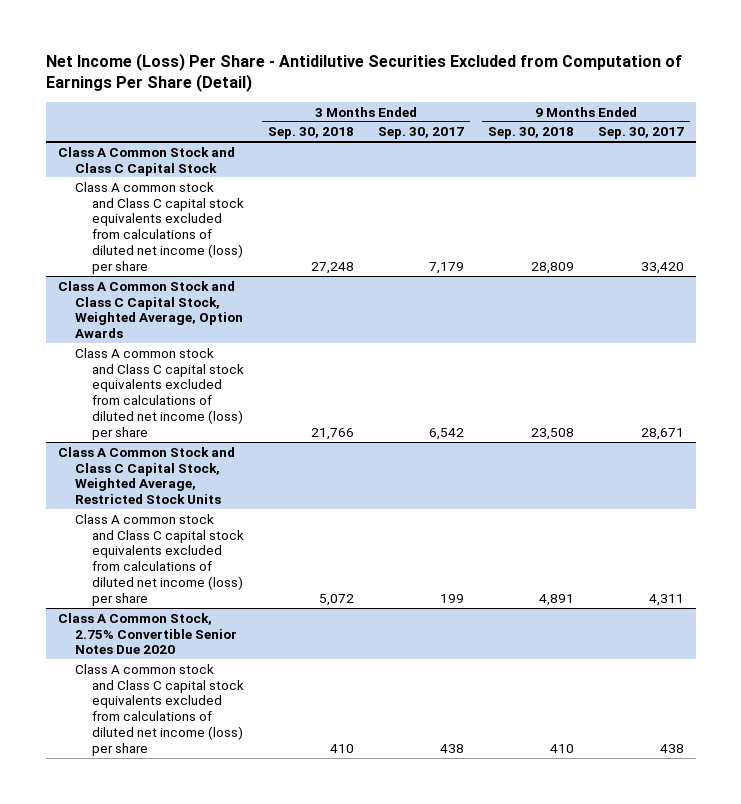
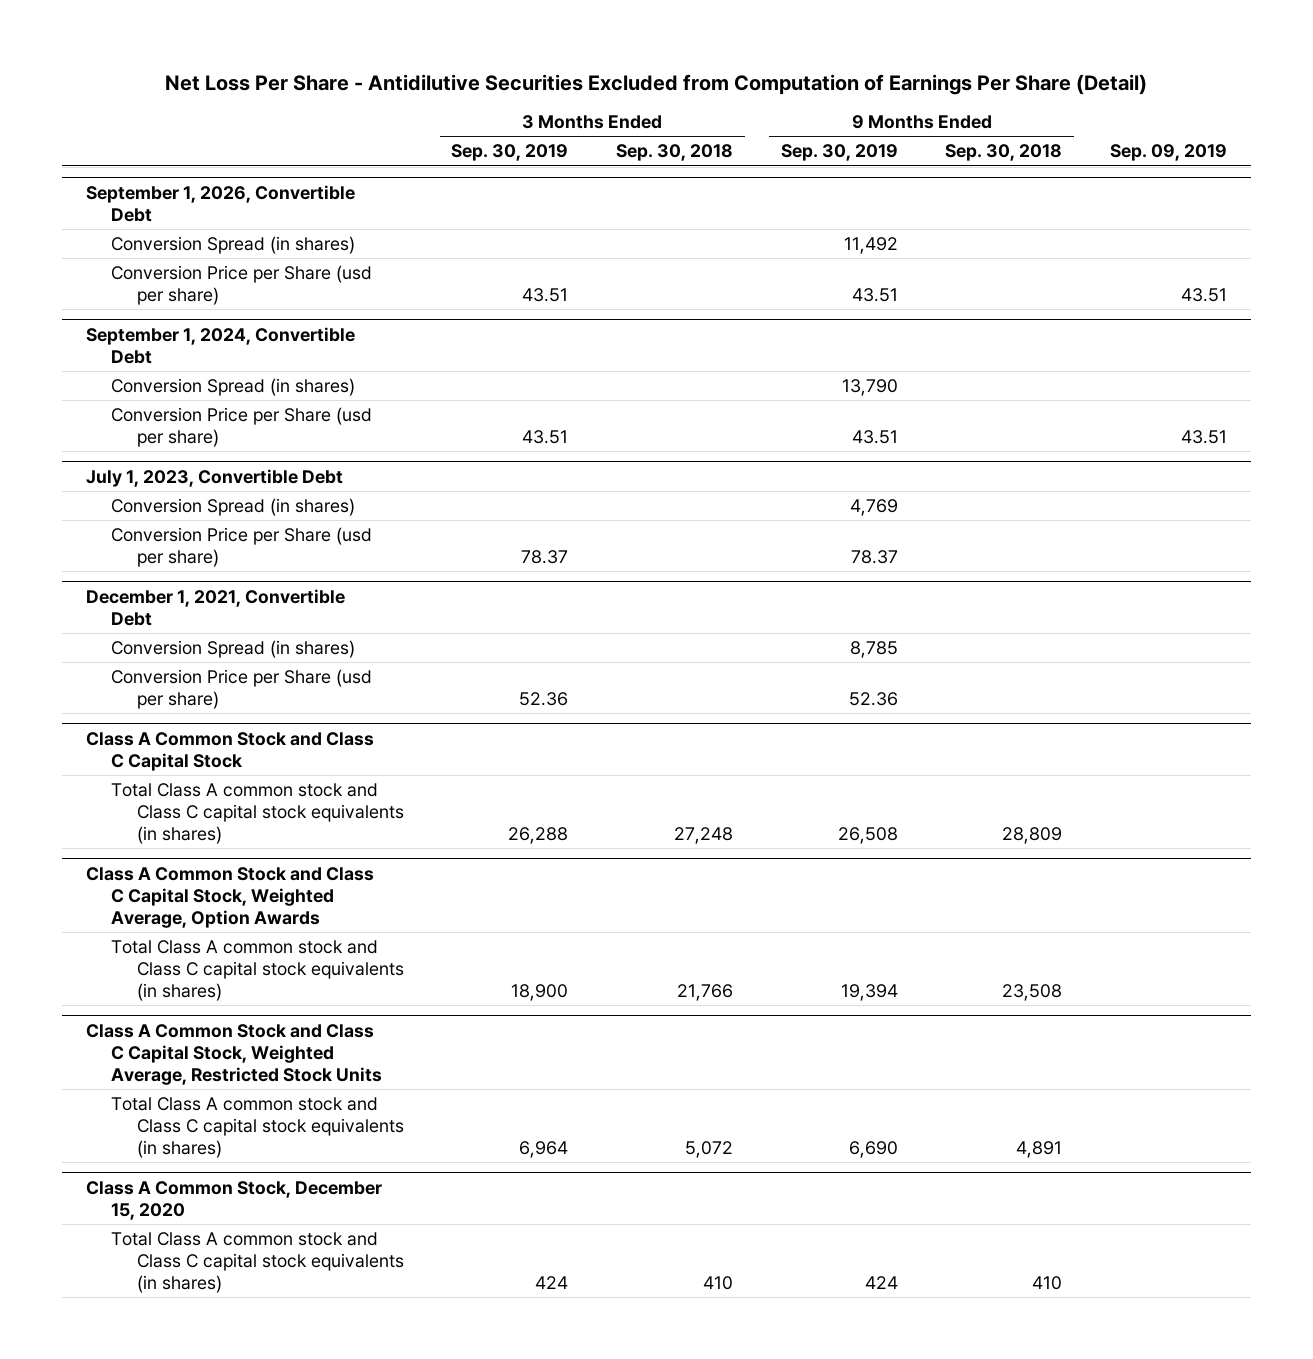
[45,53,682,93] Net Income (Loss) Per Share - Antidilutive Securities Excluded from Computation of Earnings Per Share (Detail) -> [165,73,1148,95] Net Loss Per Share - Antidilutive Securities Excluded from Computation of Earnings Per Share (Detail)
[378,127,465,140] Sep. 30, 2017 -> none
[597,127,684,140] Sep. 30, 2017 -> none
none -> [451,144,569,162] Sep. 30, 2019
none -> [780,144,898,162] Sep. 30, 2019
none -> [1110,144,1228,162] Sep. 09, 2019
none -> [85,184,355,222] September 1, 2026, Convertible Debt
none -> [111,235,356,254] Conversion Spread (in shares)
none -> [111,264,373,305] Conversion Price per Share (usd per share)
none -> [85,326,355,364] September 1, 2024, Convertible Debt
none -> [111,377,356,396] Conversion Spread (in shares)
none -> [111,406,373,447] Conversion Price per Share (usd per share)
none -> [85,468,343,487] July 1, 2023, Convertible Debt
none -> [111,497,356,516] Conversion Spread (in shares)
none -> [111,526,373,567] Conversion Price per Share (usd per share)
none -> [85,588,345,626] December 1, 2021, Convertible Debt
none -> [111,639,356,658] Conversion Spread (in shares)
none -> [111,668,373,709] Conversion Price per Share (usd per share)
[75,181,245,275] Class A common stock and Class C capital stock equivalents excluded from calculations of diluted net income (loss) per share -> [111,782,404,844] Total Class A common stock and Class C capital stock equivalents (in shares)
[75,347,245,441] Class A common stock and Class C capital stock equivalents excluded from calculations of diluted net income (loss) per share -> [111,939,404,1001] Total Class A common stock and Class C capital stock equivalents (in shares)
[57,612,238,655] Class A Common Stock, 2.75% Convertible Senior Notes Due 2020 -> none
[75,663,245,757] Class A common stock and Class C capital stock equivalents excluded from calculations of diluted net income (loss) per share -> none
[75,513,245,607] Class A common stock and Class C capital stock equivalents excluded from calculations of diluted net income (loss) per share -> [111,1096,404,1158] Total Class A common stock and Class C capital stock equivalents (in shares)
none -> [85,1180,382,1220] Class A Common Stock, December 15, 2020
none -> [111,1231,404,1293] Total Class A common stock and Class C capital stock equivalents (in shares)

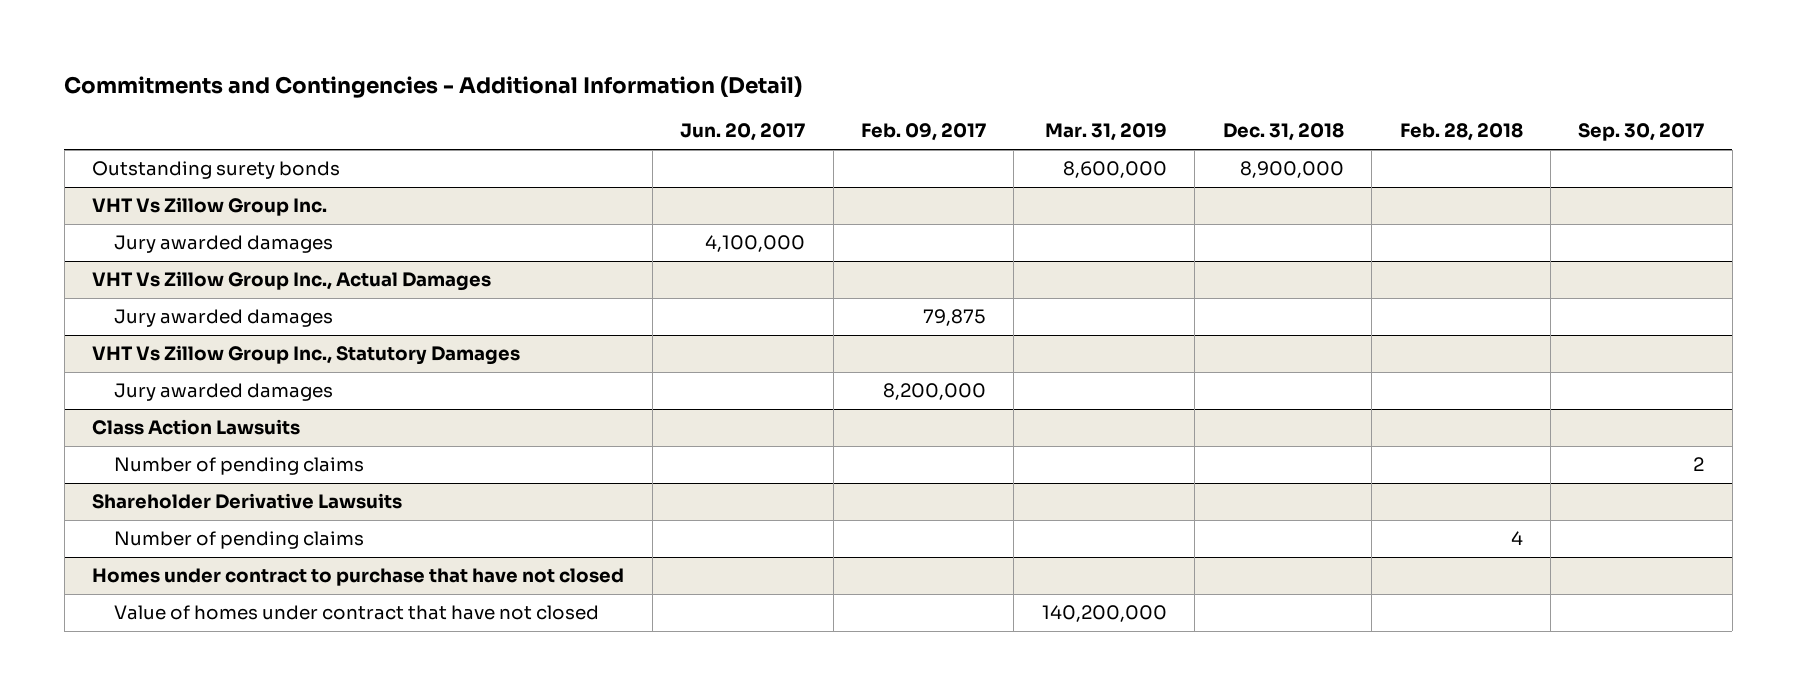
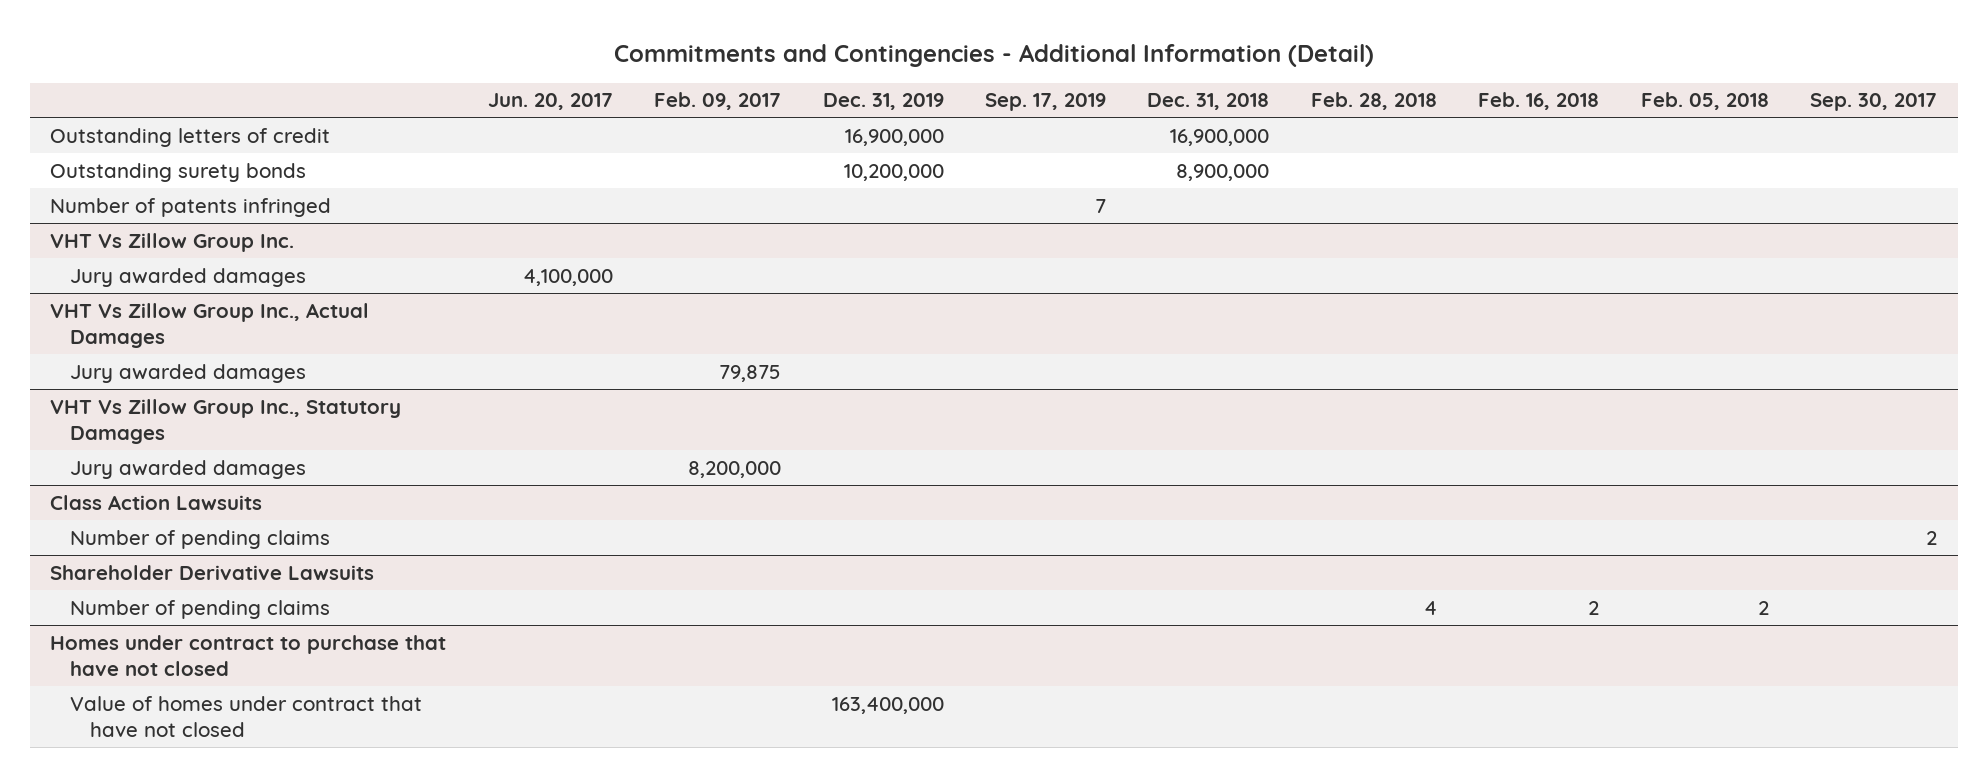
[1044,123,1167,142] Mar. 31, 2019 -> none
none -> [822,93,944,111] Dec. 31, 2019
none -> [985,93,1107,112] Sep. 17, 2019
none -> [1478,92,1600,111] Feb. 16, 2018
none -> [1640,92,1769,111] Feb. 05, 2018
none -> [50,127,331,147] Outstanding letters of credit
none -> [50,197,332,217] Number of patents infringed

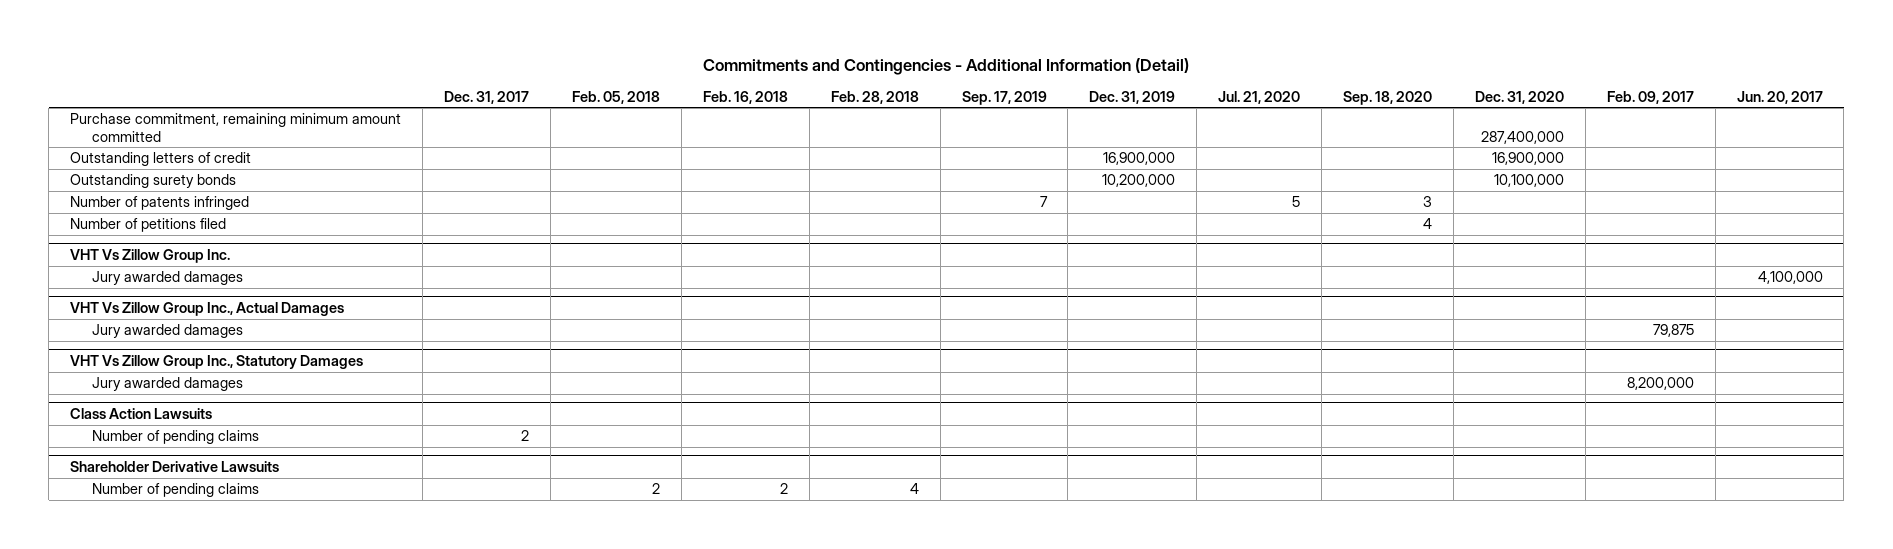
[1147,93,1270,111] Dec. 31, 2018 -> none
[1810,93,1938,112] Sep. 30, 2017 -> none
none -> [444,90,530,104] Dec. 31, 2017
none -> [1218,90,1301,104] Jul. 21, 2020
none -> [1343,90,1433,105] Sep. 18, 2020
none -> [1474,90,1564,104] Dec. 31, 2020
none -> [70,113,402,142] Purchase commitment, remaining minimum amount committed
none -> [70,218,227,233] Number of petitions filed
[50,634,447,676] Homes under contract to purchase that have not closed -> none
[70,695,423,737] Value of homes under contract that have not closed -> none

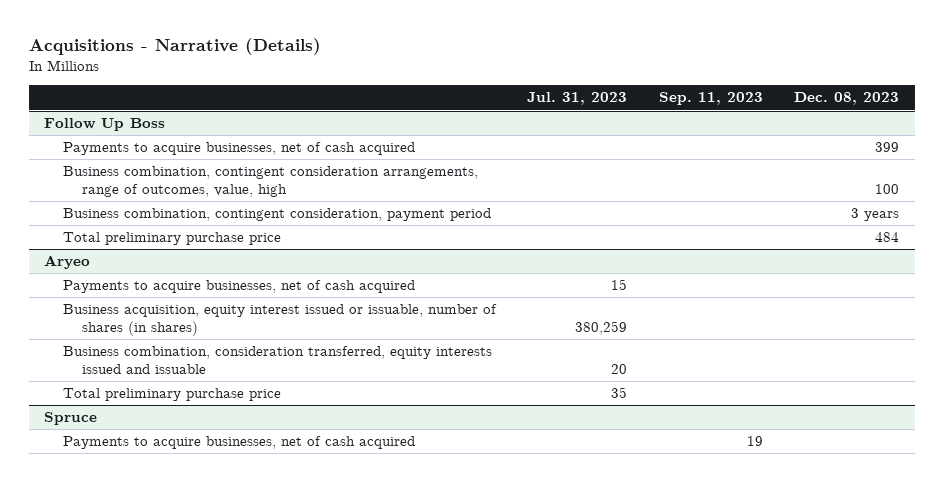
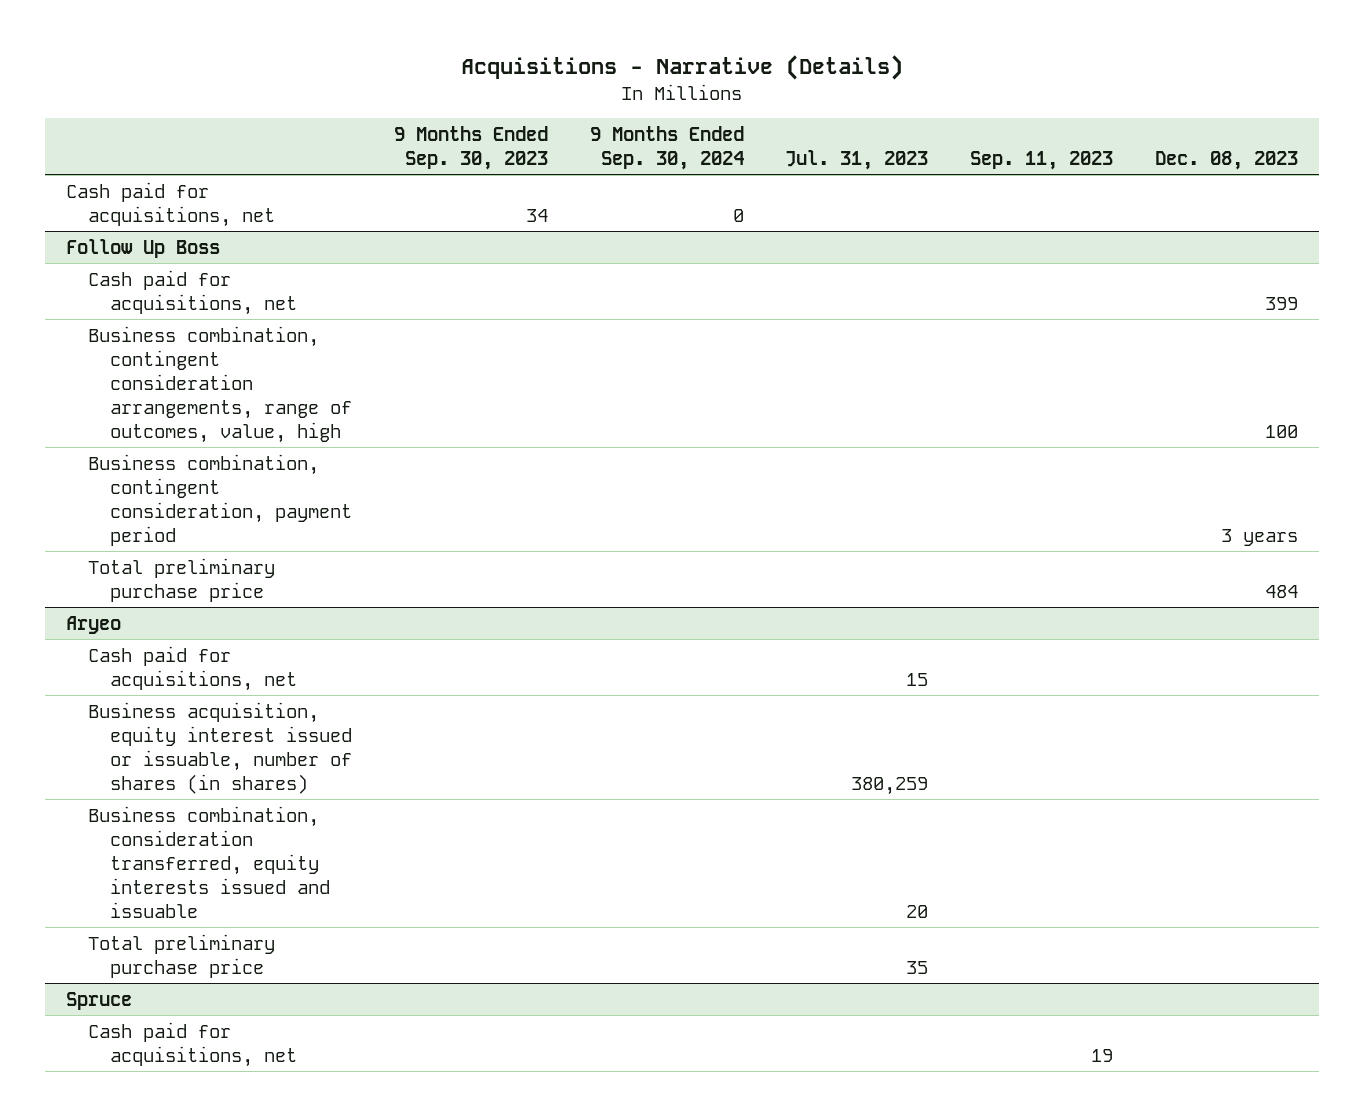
none -> [393,125,548,170] 9 Months Ended Sep. 30, 2023
none -> [589,125,744,170] 9 Months Ended Sep. 30, 2024
none -> [66,181,276,227] Cash paid for acquisitions, net
[63,142,416,156] Payments to acquire businesses, net of cash acquired -> [88,269,297,315] Cash paid for acquisitions, net
[63,280,416,294] Payments to acquire businesses, net of cash acquired -> [88,645,297,691] Cash paid for acquisitions, net
[63,436,416,450] Payments to acquire businesses, net of cash acquired -> [88,1021,297,1067] Cash paid for acquisitions, net

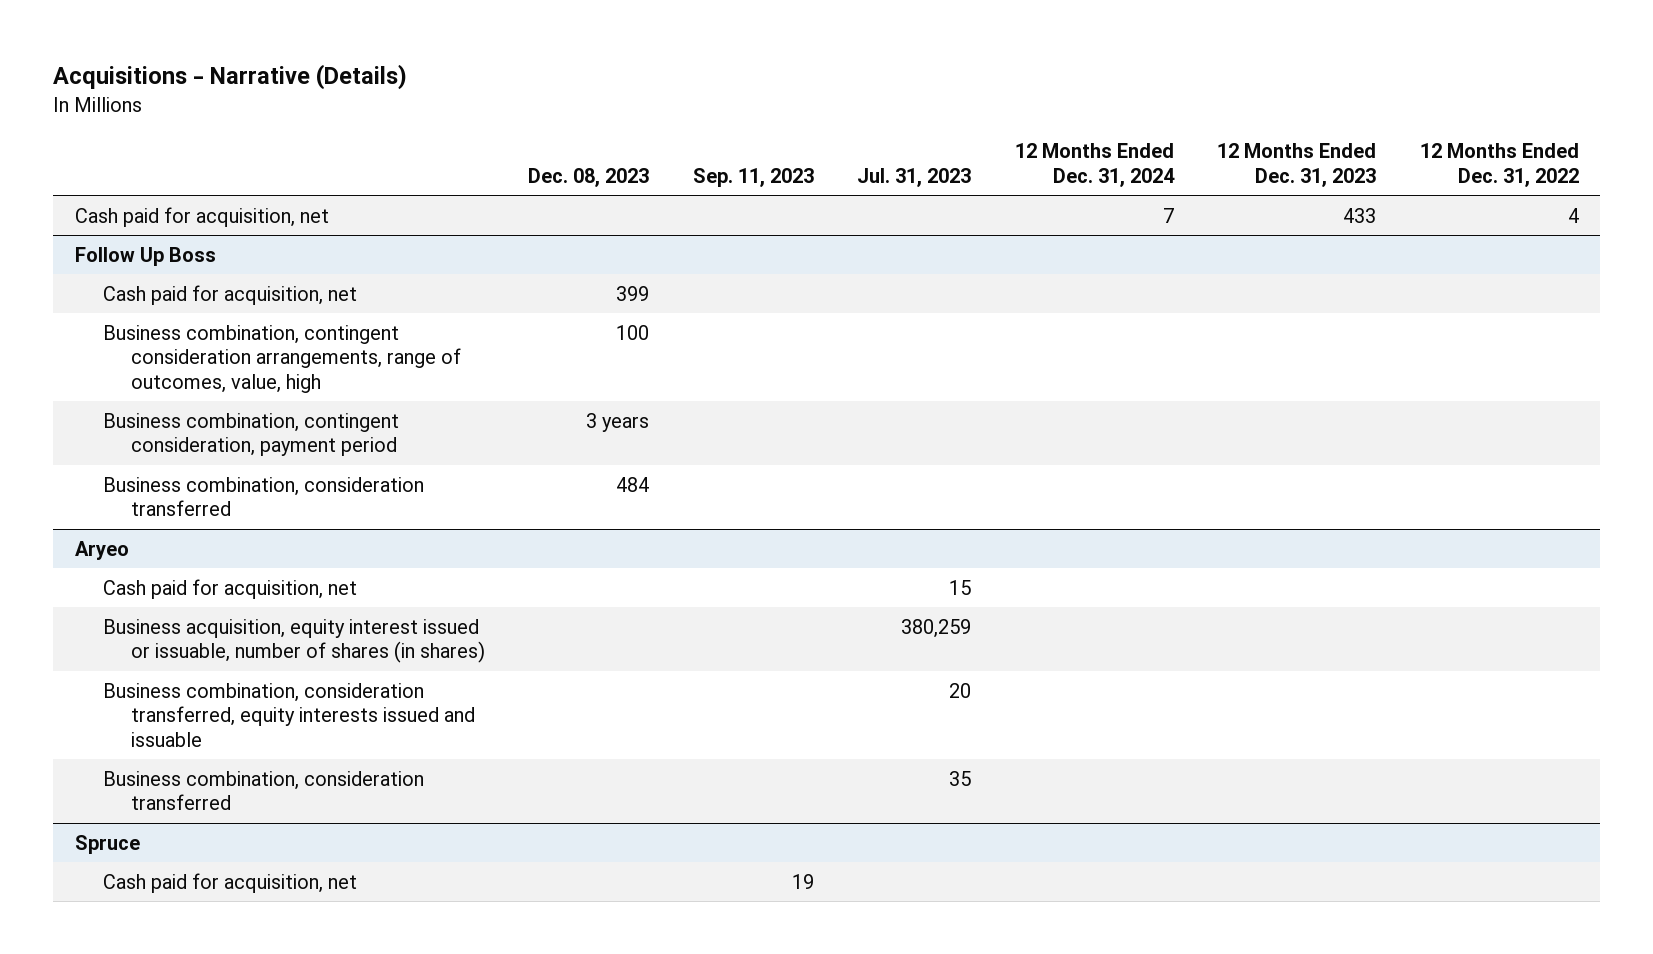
[393,125,548,170] 9 Months Ended Sep. 30, 2023 -> none
[589,125,744,170] 9 Months Ended Sep. 30, 2024 -> none
none -> [1014,143,1175,187] 12 Months Ended Dec. 31, 2024
none -> [1217,143,1377,187] 12 Months Ended Dec. 31, 2023
none -> [1419,143,1579,187] 12 Months Ended Dec. 31, 2022
[66,181,276,227] Cash paid for acquisitions, net -> [74,206,329,227] Cash paid for acquisition, net
[88,269,297,315] Cash paid for acquisitions, net -> [102,284,357,305] Cash paid for acquisition, net
[88,557,276,602] Total preliminary purchase price -> [102,476,424,517] Business combination, consideration transferred
[88,645,297,691] Cash paid for acquisitions, net -> [102,578,357,599] Cash paid for acquisition, net
[88,933,276,978] Total preliminary purchase price -> [102,770,424,811] Business combination, consideration transferred
[88,1021,297,1067] Cash paid for acquisitions, net -> [102,872,357,893] Cash paid for acquisition, net

